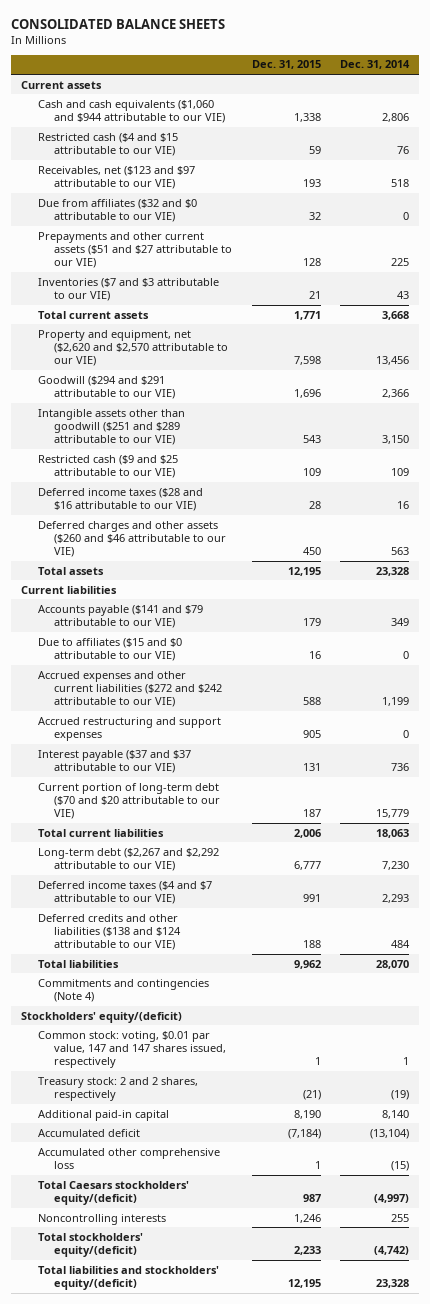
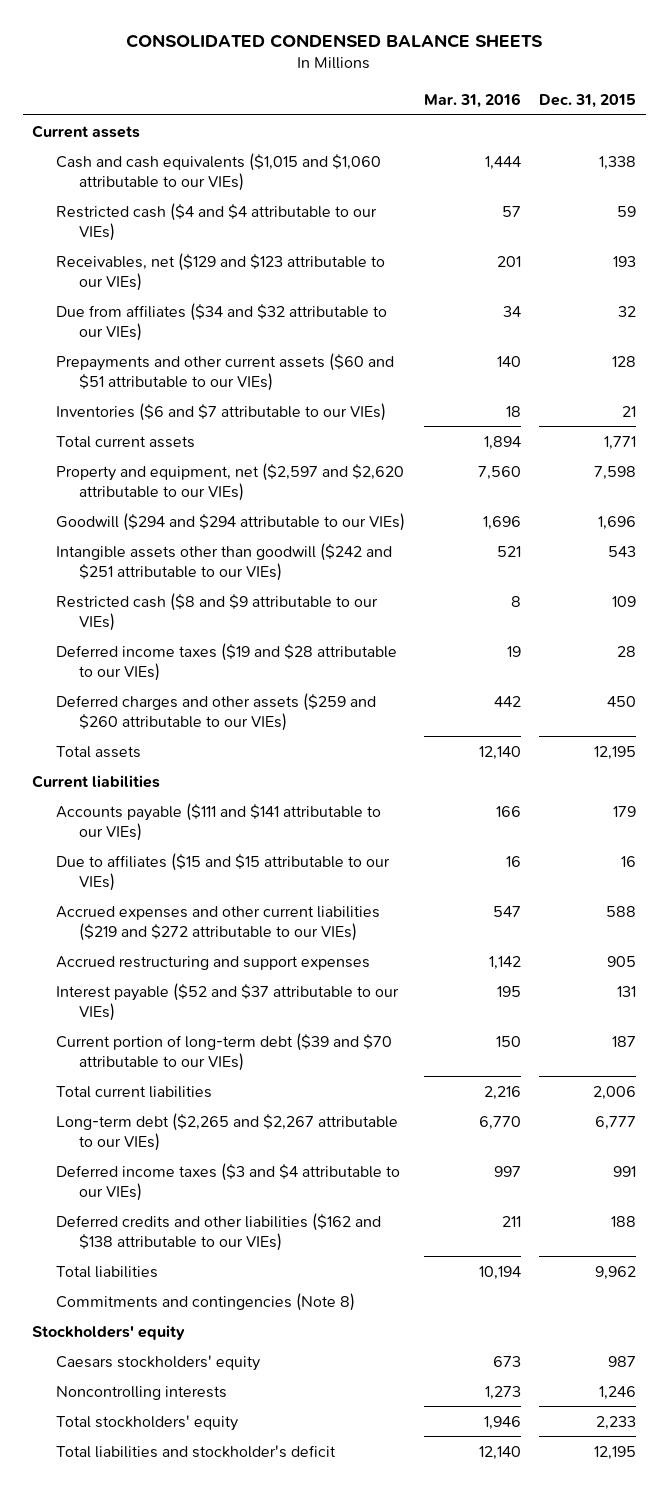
[11,18,226,29] CONSOLIDATED BALANCE SHEETS -> [126,34,544,49] CONSOLIDATED CONDENSED BALANCE SHEETS
[340,60,411,70] Dec. 31, 2014 -> none
none -> [423,92,521,108] Mar. 31, 2016
[37,99,226,124] Cash and cash equivalents ($1,060 and $944 attributable to our VIE) -> [55,152,381,191] Cash and cash equivalents ($1,015 and $1,060 attributable to our VIEs)
[37,132,178,157] Restricted cash ($4 and $15 attributable to our VIE) -> [55,202,377,241] Restricted cash ($4 and $4 attributable to our VIEs)
[37,165,195,190] Receivables, net ($123 and $97 attributable to our VIE) -> [55,252,385,291] Receivables, net ($129 and $123 attributable to our VIEs)
[37,198,197,223] Due from affiliates ($32 and $0 attributable to our VIE) -> [55,302,387,341] Due from affiliates ($34 and $32 attributable to our VIEs)
[37,231,233,269] Prepayments and other current assets ($51 and $27 attributable to our VIE) -> [55,352,394,391] Prepayments and other current assets ($60 and $51 attributable to our VIEs)
[37,277,219,302] Inventories ($7 and $3 attributable to our VIE) -> [55,402,386,421] Inventories ($6 and $7 attributable to our VIEs)
[37,329,229,367] Property and equipment, net ($2,620 and $2,570 attributable to our VIE) -> [55,462,404,501] Property and equipment, net ($2,597 and $2,620 attributable to our VIEs)
[37,375,176,400] Goodwill ($294 and $291 attributable to our VIE) -> [55,512,405,531] Goodwill ($294 and $294 attributable to our VIEs)
[37,408,185,446] Intangible assets other than goodwill ($251 and $289 attributable to our VIE) -> [55,542,392,581] Intangible assets other than goodwill ($242 and $251 attributable to our VIEs)
[37,454,178,479] Restricted cash ($9 and $25 attributable to our VIE) -> [55,592,378,631] Restricted cash ($8 and $9 attributable to our VIEs)
[37,487,203,512] Deferred income taxes ($28 and $16 attributable to our VIE) -> [55,642,397,681] Deferred income taxes ($19 and $28 attributable to our VIEs)
[37,520,227,558] Deferred charges and other assets ($260 and $46 attributable to our VIE) -> [55,692,376,731] Deferred charges and other assets ($259 and $260 attributable to our VIEs)
[37,604,203,629] Accounts payable ($141 and $79 attributable to our VIE) -> [55,802,381,841] Accounts payable ($111 and $141 attributable to our VIEs)
[37,637,182,662] Due to affiliates ($15 and $0 attributable to our VIE) -> [55,852,390,891] Due to affiliates ($15 and $15 attributable to our VIEs)
[37,670,223,708] Accrued expenses and other current liabilities ($272 and $242 attributable to our VIE) -> [55,905,380,941] Accrued expenses and other current liabilities ($219 and $272 attributable to our VIEs)
[37,749,191,774] Interest payable ($37 and $37 attributable to our VIE) -> [55,982,399,1021] Interest payable ($52 and $37 attributable to our VIEs)
[37,782,221,820] Current portion of long-term debt ($70 and $20 attributable to our VIE) -> [55,1032,392,1071] Current portion of long-term debt ($39 and $70 attributable to our VIEs)
[37,847,219,872] Long-term debt ($2,267 and $2,292 attributable to our VIE) -> [55,1112,398,1151] Long-term debt ($2,265 and $2,267 attributable to our VIEs)
[37,880,212,905] Deferred income taxes ($4 and $7 attributable to our VIE) -> [55,1162,400,1201] Deferred income taxes ($3 and $4 attributable to our VIEs)
[37,913,182,951] Deferred credits and other liabilities ($138 and $124 attributable to our VIE) -> [55,1212,381,1251] Deferred credits and other liabilities ($162 and $138 attributable to our VIEs)
[37,1030,227,1069] Common stock: voting, $0.01 par value, 147 and 147 shares issued, respectively -> none
[37,1076,198,1102] Treasury stock: 2 and 2 shares, respectively -> none
[37,1109,169,1121] Additional paid-in capital -> none
[37,1128,140,1137] Accumulated deficit -> none
[37,1147,220,1170] Accumulated other comprehensive loss -> none
[37,978,209,1003] Commitments and contingencies (Note 4) -> [55,1292,355,1311] Commitments and contingencies (Note 8)
[21,1011,183,1023] Stockholders' equity/(deficit) -> [31,1324,185,1340] Stockholders' equity
[37,1180,189,1206] Total Caesars stockholders' equity/(deficit) -> [55,1354,260,1371] Caesars stockholders' equity
[37,1232,143,1258] Total stockholders' equity/(deficit) -> [55,1414,238,1431] Total stockholders' equity
[37,1265,219,1291] Total liabilities and stockholders' equity/(deficit) -> [55,1444,336,1458] Total liabilities and stockholder's deficit

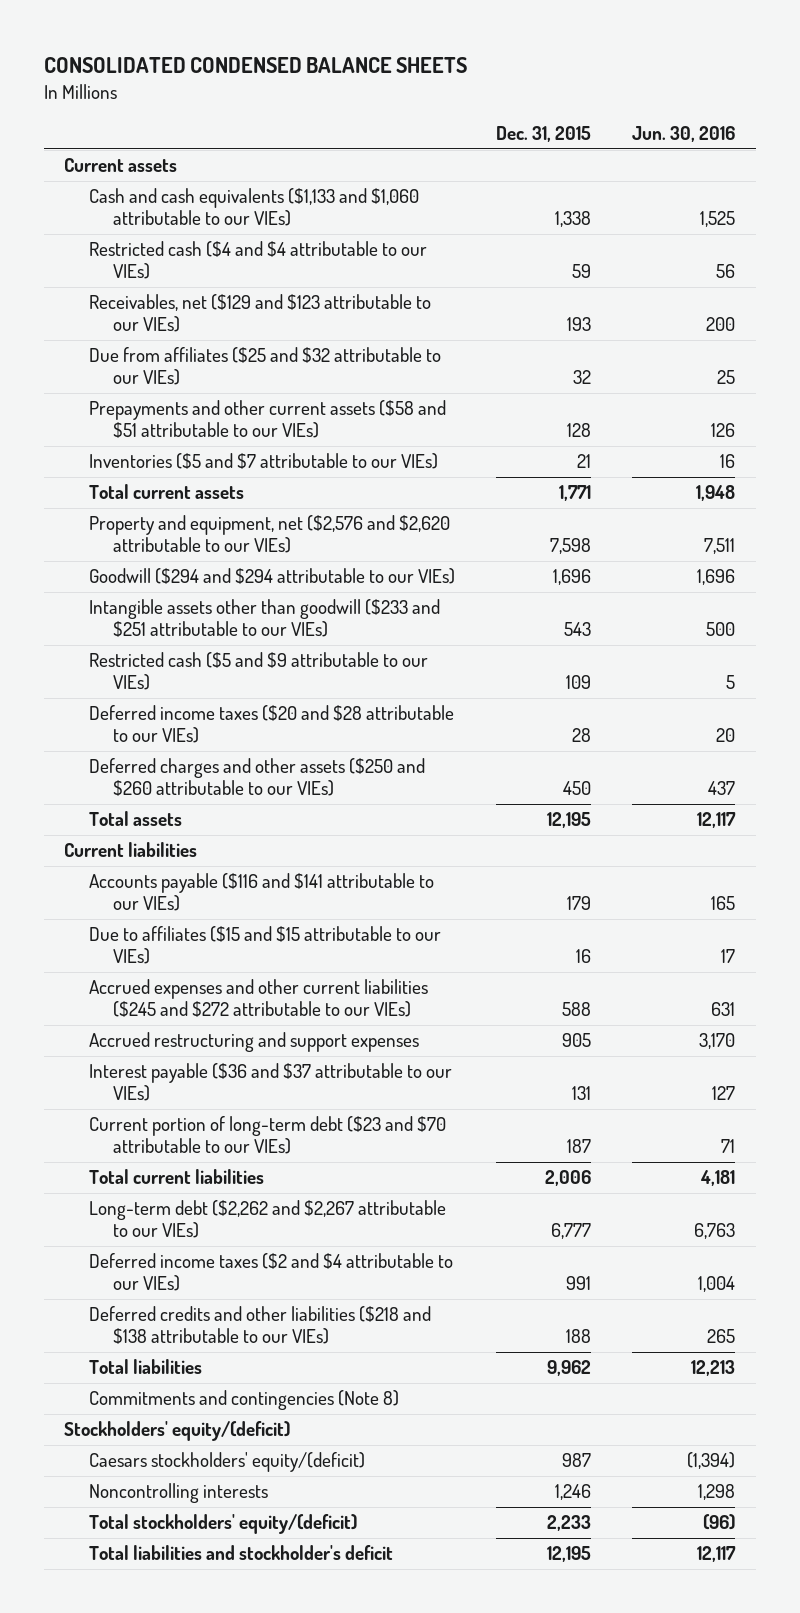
[423,92,521,108] Mar. 31, 2016 -> none
none -> [632,126,736,143] Jun. 30, 2016
[55,152,381,191] Cash and cash equivalents ($1,015 and $1,060 attributable to our VIEs) -> [88,188,419,227] Cash and cash equivalents ($1,133 and $1,060 attributable to our VIEs)
[55,302,387,341] Due from affiliates ($34 and $32 attributable to our VIEs) -> [88,347,441,386] Due from affiliates ($25 and $32 attributable to our VIEs)
[55,352,394,391] Prepayments and other current assets ($60 and $51 attributable to our VIEs) -> [88,400,446,439] Prepayments and other current assets ($58 and $51 attributable to our VIEs)
[55,402,386,421] Inventories ($6 and $7 attributable to our VIEs) -> [88,453,438,470] Inventories ($5 and $7 attributable to our VIEs)
[55,462,404,501] Property and equipment, net ($2,597 and $2,620 attributable to our VIEs) -> [88,515,450,554] Property and equipment, net ($2,576 and $2,620 attributable to our VIEs)
[55,542,392,581] Intangible assets other than goodwill ($242 and $251 attributable to our VIEs) -> [88,599,440,638] Intangible assets other than goodwill ($233 and $251 attributable to our VIEs)
[55,592,378,631] Restricted cash ($8 and $9 attributable to our VIEs) -> [88,652,428,691] Restricted cash ($5 and $9 attributable to our VIEs)
[55,642,397,681] Deferred income taxes ($19 and $28 attributable to our VIEs) -> [88,705,454,744] Deferred income taxes ($20 and $28 attributable to our VIEs)
[55,692,376,731] Deferred charges and other assets ($259 and $260 attributable to our VIEs) -> [88,758,425,797] Deferred charges and other assets ($250 and $260 attributable to our VIEs)
[55,802,381,841] Accounts payable ($111 and $141 attributable to our VIEs) -> [88,873,434,912] Accounts payable ($116 and $141 attributable to our VIEs)
[55,905,380,941] Accrued expenses and other current liabilities ($219 and $272 attributable to our VIEs) -> [88,979,428,1018] Accrued expenses and other current liabilities ($245 and $272 attributable to our VIEs)
[55,982,399,1021] Interest payable ($52 and $37 attributable to our VIEs) -> [88,1063,452,1102] Interest payable ($36 and $37 attributable to our VIEs)
[55,1032,392,1071] Current portion of long-term debt ($39 and $70 attributable to our VIEs) -> [88,1116,446,1155] Current portion of long-term debt ($23 and $70 attributable to our VIEs)
[55,1112,398,1151] Long-term debt ($2,265 and $2,267 attributable to our VIEs) -> [88,1200,446,1239] Long-term debt ($2,262 and $2,267 attributable to our VIEs)
[55,1162,400,1201] Deferred income taxes ($3 and $4 attributable to our VIEs) -> [88,1253,453,1292] Deferred income taxes ($2 and $4 attributable to our VIEs)
[55,1212,381,1251] Deferred credits and other liabilities ($162 and $138 attributable to our VIEs) -> [88,1306,431,1345] Deferred credits and other liabilities ($218 and $138 attributable to our VIEs)
[31,1324,185,1340] Stockholders' equity -> [64,1421,291,1442] Stockholders' equity/(deficit)
[55,1354,260,1371] Caesars stockholders' equity -> [88,1452,365,1473] Caesars stockholders' equity/(deficit)
[55,1414,238,1431] Total stockholders' equity -> [88,1514,357,1535] Total stockholders' equity/(deficit)

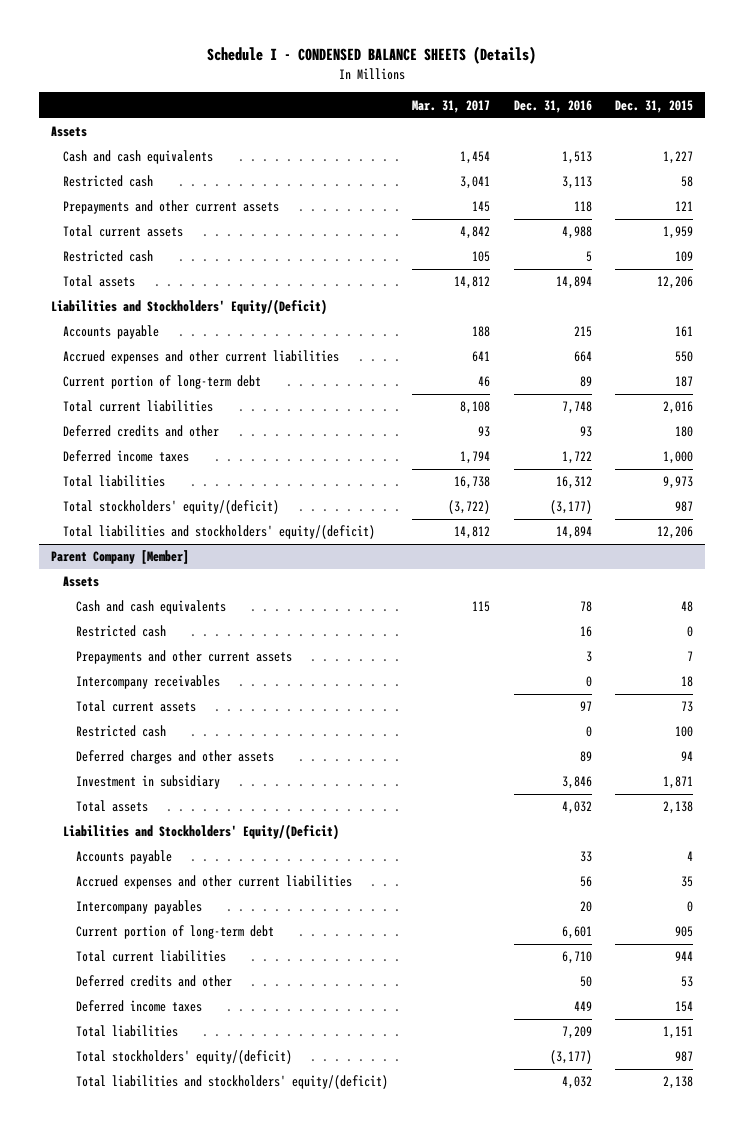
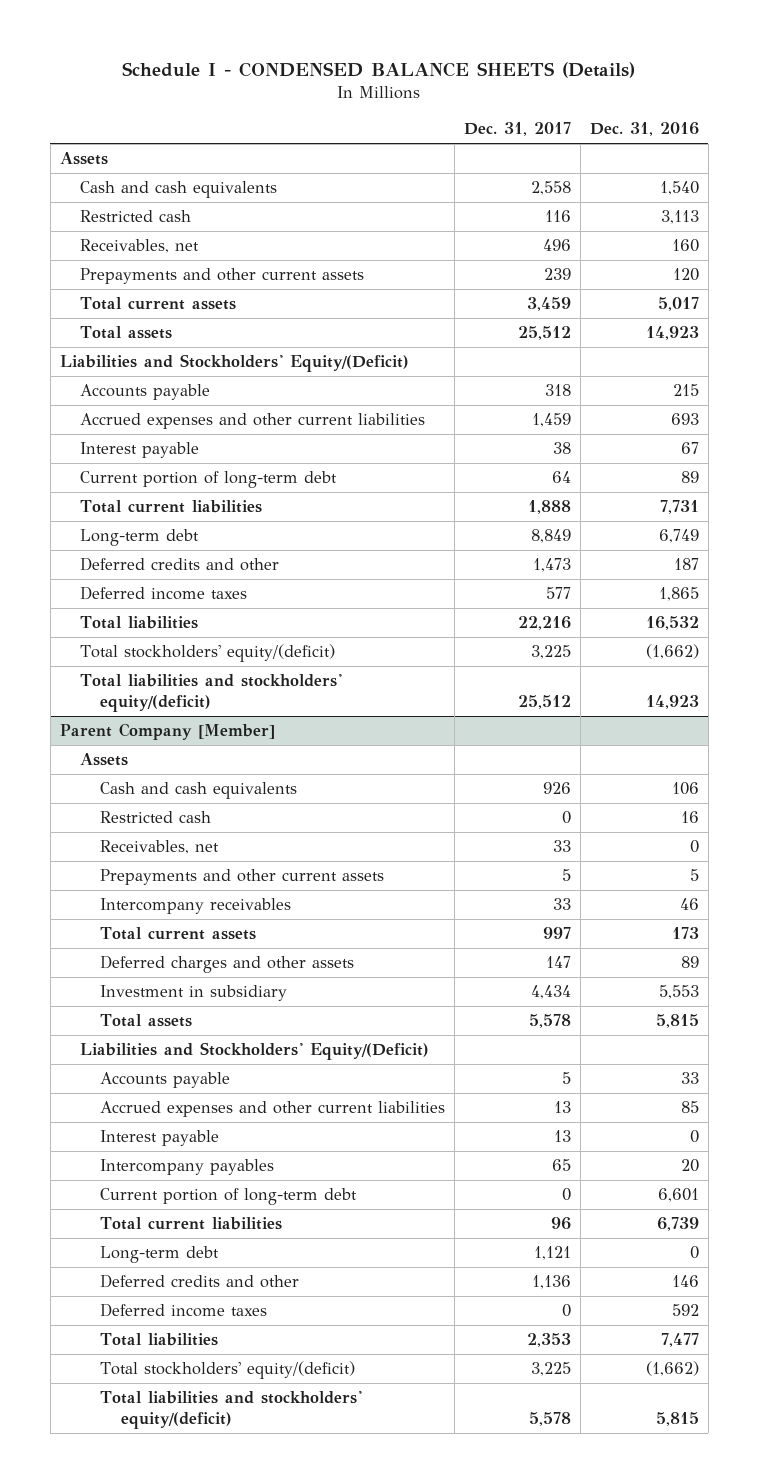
[411,99,490,113] Mar. 31, 2017 -> none
[615,99,694,113] Dec. 31, 2015 -> none
none -> [464,122,572,137] Dec. 31, 2017
[561,151,592,165] 1,513 -> [660,181,700,196] 1,540
[63,250,154,263] Restricted cash -> none
none -> [79,239,199,254] Receivables, net
[573,201,592,213] 118 -> [673,268,700,282] 120
[561,226,592,240] 4,988 -> [658,297,700,312] 5,017
[555,276,592,290] 14,894 -> [646,326,700,341] 14,923
[573,351,592,363] 664 -> [671,413,700,426] 693
none -> [79,442,199,459] Interest payable
[561,401,592,415] 7,748 -> [660,500,700,515] 7,731
none -> [79,529,199,547] Long-term debt
[579,426,592,438] 93 -> [674,558,700,571] 187
[561,451,592,465] 1,722 -> [659,587,700,602] 1,865
[555,476,592,490] 16,312 -> [646,616,700,631] 16,532
[549,500,592,515] (3,177) -> [646,644,700,660] (1,662)
[555,526,592,540] 14,894 -> [646,695,700,710] 14,923
[579,601,592,613] 78 -> [672,782,700,796] 106
[76,725,167,738] Restricted cash -> none
none -> [100,840,220,855] Receivables, net
[585,651,592,663] 3 -> [690,869,700,882] 5
[585,676,592,688] 0 -> [680,898,700,911] 46
[579,701,592,712] 97 -> [672,927,700,940] 173
[561,776,592,790] 3,846 -> [659,985,700,1000] 5,553
[561,801,592,815] 4,032 -> [656,1014,700,1029] 5,815
[579,876,592,888] 56 -> [681,1101,700,1114] 85
none -> [100,1130,220,1147] Interest payable
[561,951,592,965] 6,710 -> [657,1217,700,1232] 6,739
none -> [100,1246,220,1264] Long-term debt
[579,976,592,988] 50 -> [672,1275,700,1288] 146
[573,1001,592,1012] 449 -> [672,1304,700,1317] 592
[561,1026,592,1040] 7,209 -> [661,1333,700,1348] 7,477
[549,1050,592,1065] (3,177) -> [646,1361,700,1377] (1,662)
[561,1076,592,1090] 4,032 -> [656,1412,700,1427] 5,815

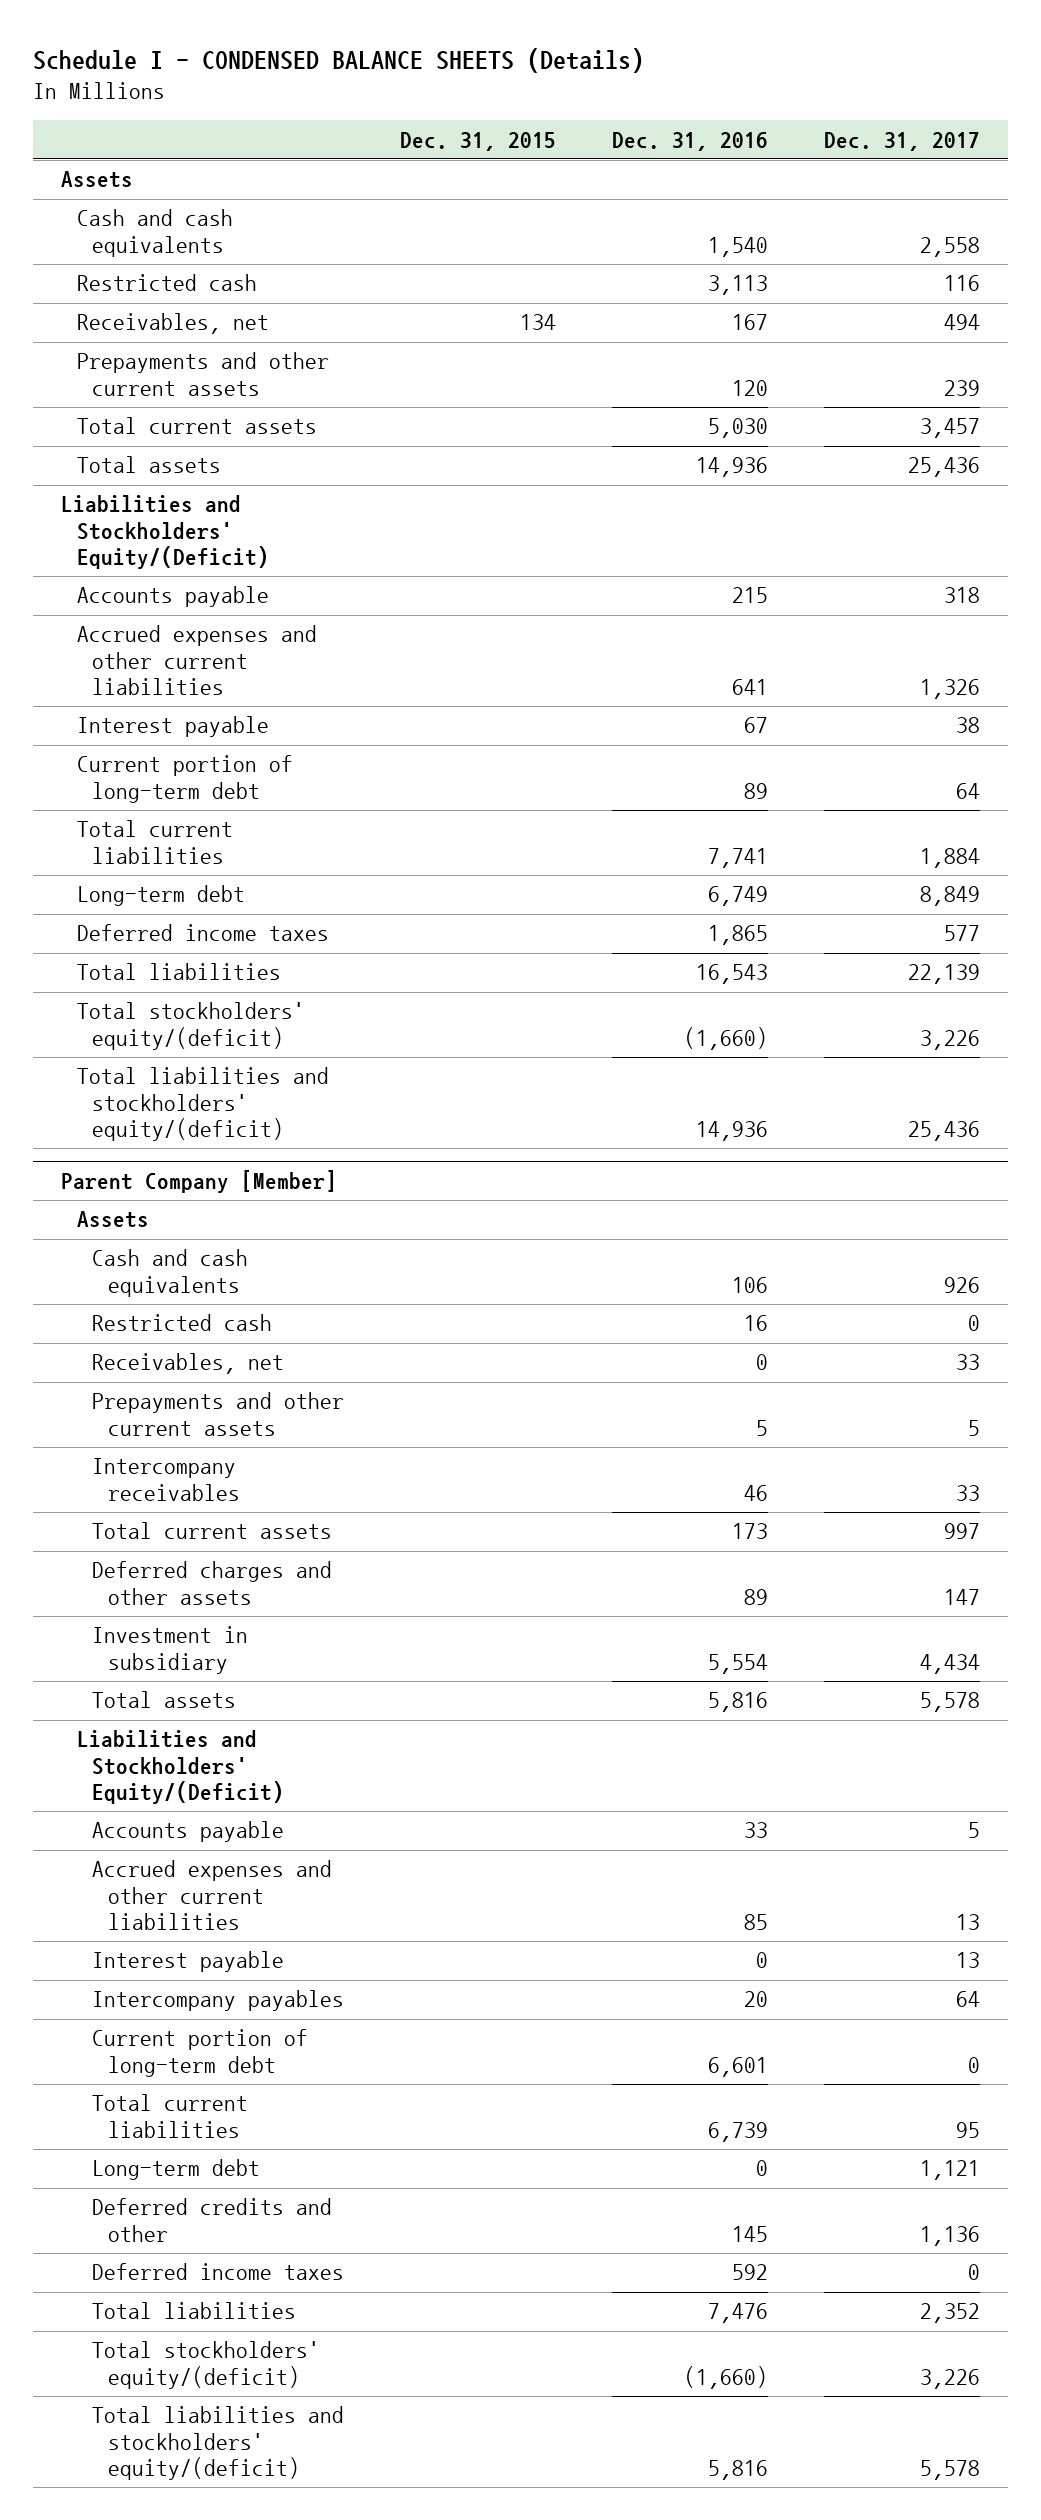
none -> [400,131,557,151] Dec. 31, 2015
[543,239,572,252] 496 -> [943,314,980,331] 494
[672,239,700,253] 160 -> [732,314,769,331] 167
[527,297,572,312] 3,459 -> [919,418,980,439] 3,457
[658,297,700,312] 5,017 -> [708,418,769,439] 5,030
[518,326,572,341] 25,512 -> [907,457,980,478] 25,436
[646,326,700,341] 14,923 -> [696,457,769,478] 14,936
[532,413,572,428] 1,459 -> [919,679,980,700] 1,326
[671,413,700,426] 693 -> [732,679,769,696] 641
[528,500,572,515] 1,888 -> [919,847,980,868] 1,884
[660,500,700,515] 7,731 -> [708,847,769,868] 7,741
[79,557,279,572] Deferred credits and other -> none
[518,616,572,631] 22,216 -> [907,964,980,985] 22,139
[646,616,700,631] 16,532 -> [696,964,769,985] 16,543
[531,645,572,660] 3,225 -> [919,1029,980,1050] 3,226
[646,644,700,660] (1,662) -> [684,1026,769,1050] (1,660)
[518,695,572,710] 25,512 -> [907,1121,980,1142] 25,436
[646,695,700,710] 14,923 -> [696,1121,769,1142] 14,936
[659,985,700,1000] 5,553 -> [708,1653,769,1674] 5,554
[656,1014,700,1029] 5,815 -> [708,1692,769,1713] 5,816
[552,1159,572,1172] 65 -> [955,1991,980,2008] 64
[551,1217,572,1231] 96 -> [955,2121,980,2138] 95
[672,1275,700,1288] 146 -> [732,2225,769,2242] 145
[527,1333,572,1348] 2,353 -> [919,2303,980,2324] 2,352
[661,1333,700,1348] 7,477 -> [708,2303,769,2324] 7,476
[531,1362,572,1377] 3,225 -> [919,2368,980,2389] 3,226
[646,1361,700,1377] (1,662) -> [684,2365,769,2389] (1,660)
[656,1412,700,1427] 5,815 -> [708,2460,769,2481] 5,816

